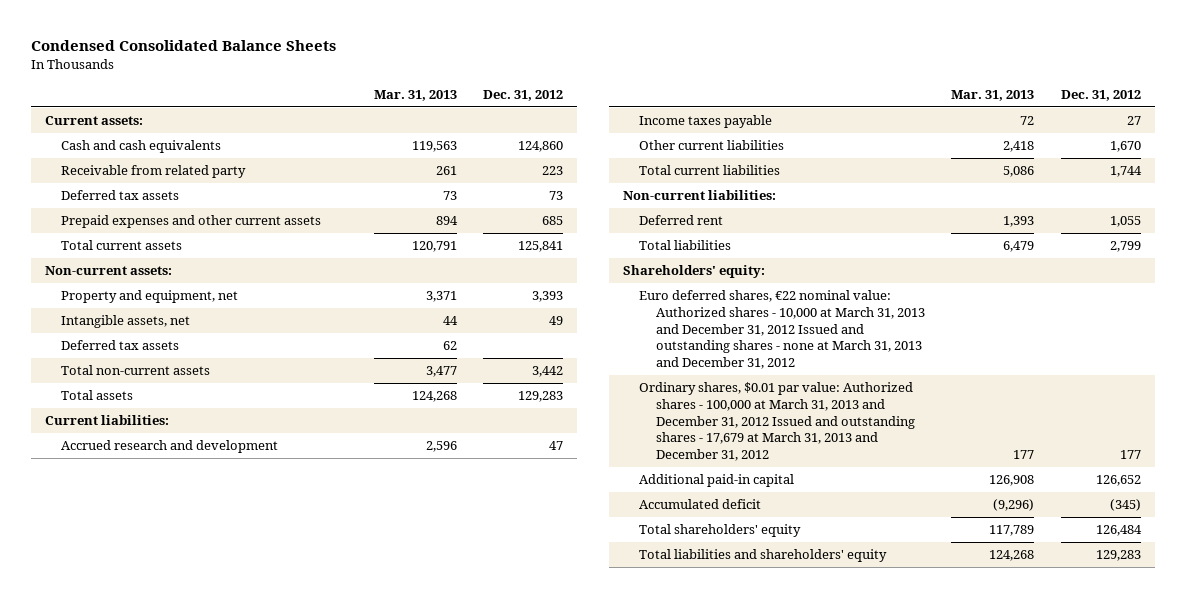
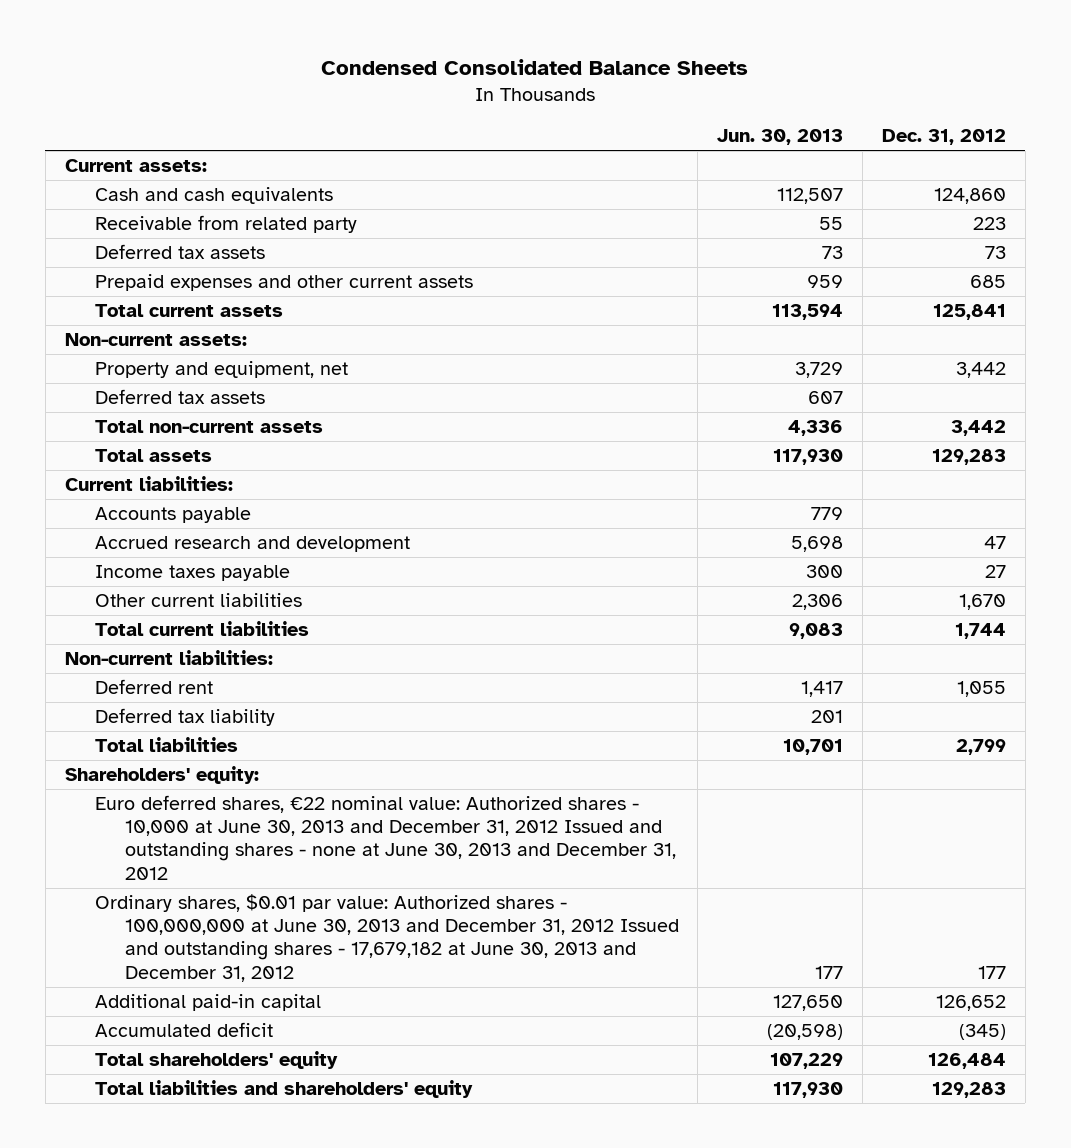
[373,89,457,101] Mar. 31, 2013 -> none
none -> [717,129,844,146] Jun. 30, 2013
[61,315,191,329] Intangible assets, net -> none
[532,291,564,303] 3,393 -> [956,362,1007,379] 3,442
none -> [94,507,251,524] Accounts payable
none -> [94,708,275,727] Deferred tax liability
[639,290,925,369] Euro deferred shares, €22 nominal value: Authorized shares - 10,000 at March 31, 2013 and December 31, 2012 Issued and outstanding shares - none at March 31, 2013 and December 31, 2012 -> [94,795,676,880] Euro deferred shares, €22 nominal value: Authorized shares - 10,000 at June 30, 2013 and December 31, 2012 Issued and outstanding shares - none at June 30, 2013 and December 31, 2012
[639,382,915,461] Ordinary shares, $0.01 par value: Authorized shares - 100,000 at March 31, 2013 and December 31, 2012 Issued and outstanding shares - 17,679 at March 31, 2013 and December 31, 2012 -> [94,894,679,982] Ordinary shares, $0.01 par value: Authorized shares - 100,000,000 at June 30, 2013 and December 31, 2012 Issued and outstanding shares - 17,679,182 at June 30, 2013 and December 31, 2012

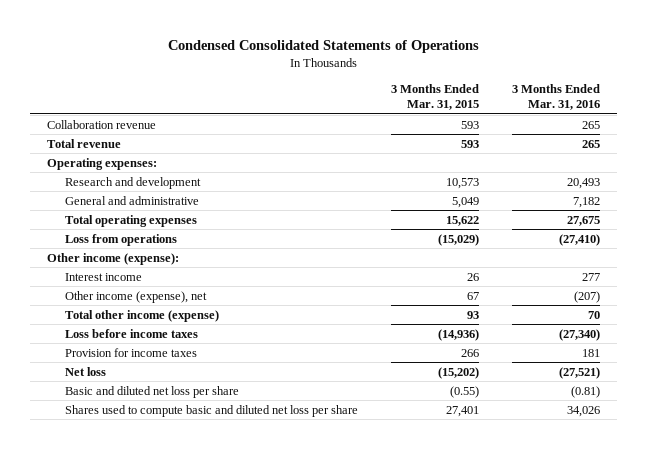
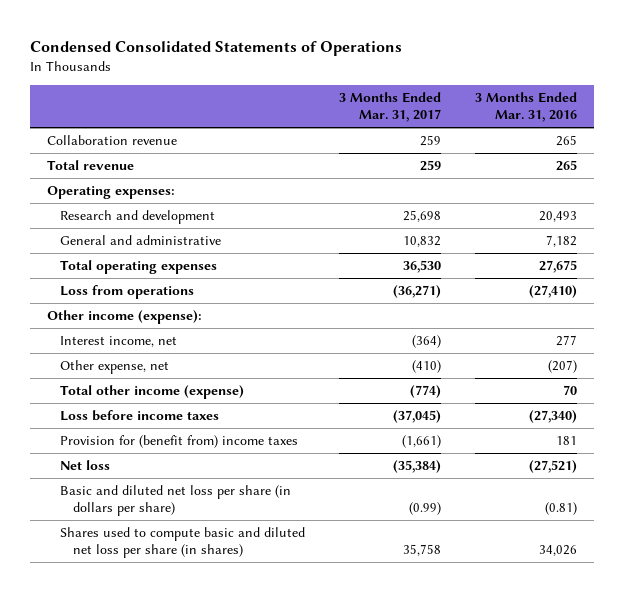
[391,84,480,111] 3 Months Ended Mar. 31, 2015 -> none
none -> [338,92,441,123] 3 Months Ended Mar. 31, 2017
[64,272,142,281] Interest income -> [59,335,177,347] Interest income, net
[64,290,207,303] Other income (expense), net -> [59,359,169,374] Other expense, net
[64,347,197,357] Provision for income taxes -> [59,434,298,448] Provision for (benefit from) income taxes
[64,385,239,398] Basic and diluted net loss per share -> [59,484,291,517] Basic and diluted net loss per share (in dollars per share)
[64,404,358,417] Shares used to compute basic and diluted net loss per share -> [59,526,305,559] Shares used to compute basic and diluted net loss per share (in shares)

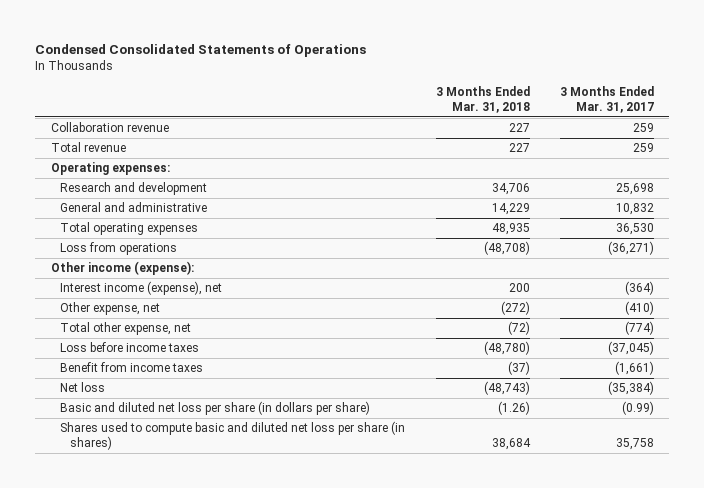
[474,92,577,123] 3 Months Ended Mar. 31, 2016 -> none
none -> [435,85,530,113] 3 Months Ended Mar. 31, 2018
[59,335,177,347] Interest income, net -> [60,281,223,296] Interest income (expense), net
[59,384,244,399] Total other income (expense) -> [60,322,192,336] Total other expense, net
[59,434,298,448] Provision for (benefit from) income taxes -> [60,362,204,373] Benefit from income taxes

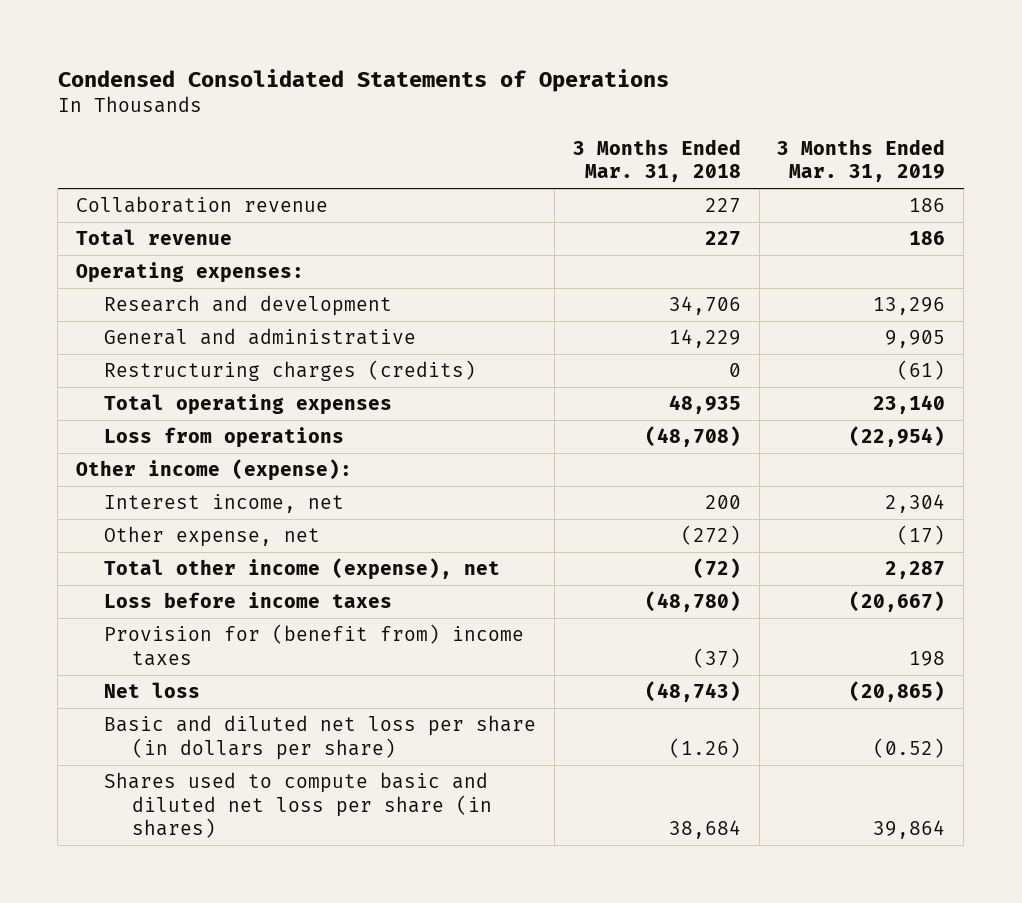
[559,85,654,113] 3 Months Ended Mar. 31, 2017 -> none
none -> [777,138,946,183] 3 Months Ended Mar. 31, 2019
none -> [103,360,476,382] Restructuring charges (credits)
[60,281,223,296] Interest income (expense), net -> [103,494,344,514] Interest income, net
[60,322,192,336] Total other expense, net -> [103,558,500,581] Total other income (expense), net
[60,362,204,373] Benefit from income taxes -> [103,624,524,666] Provision for (benefit from) income taxes

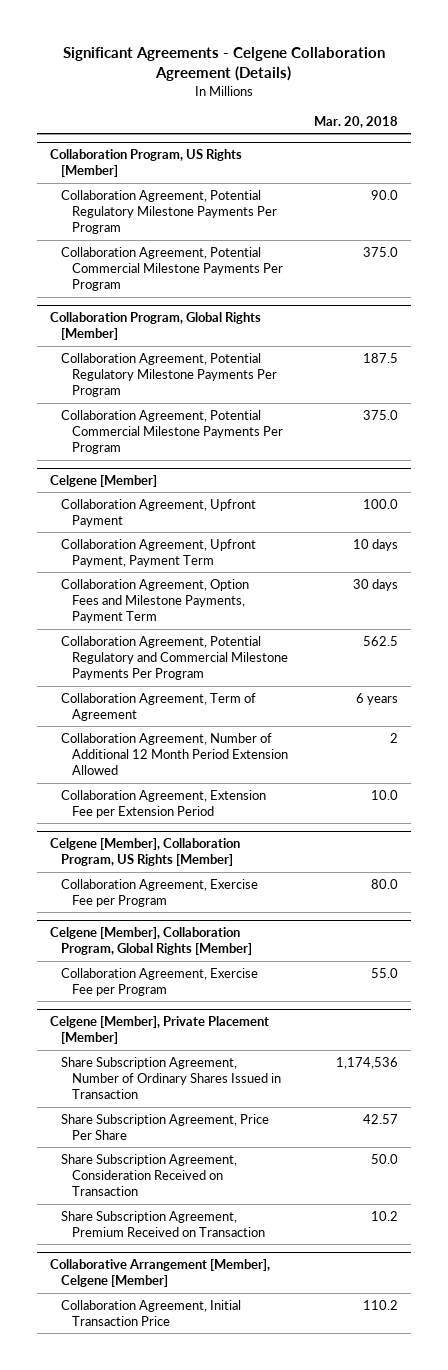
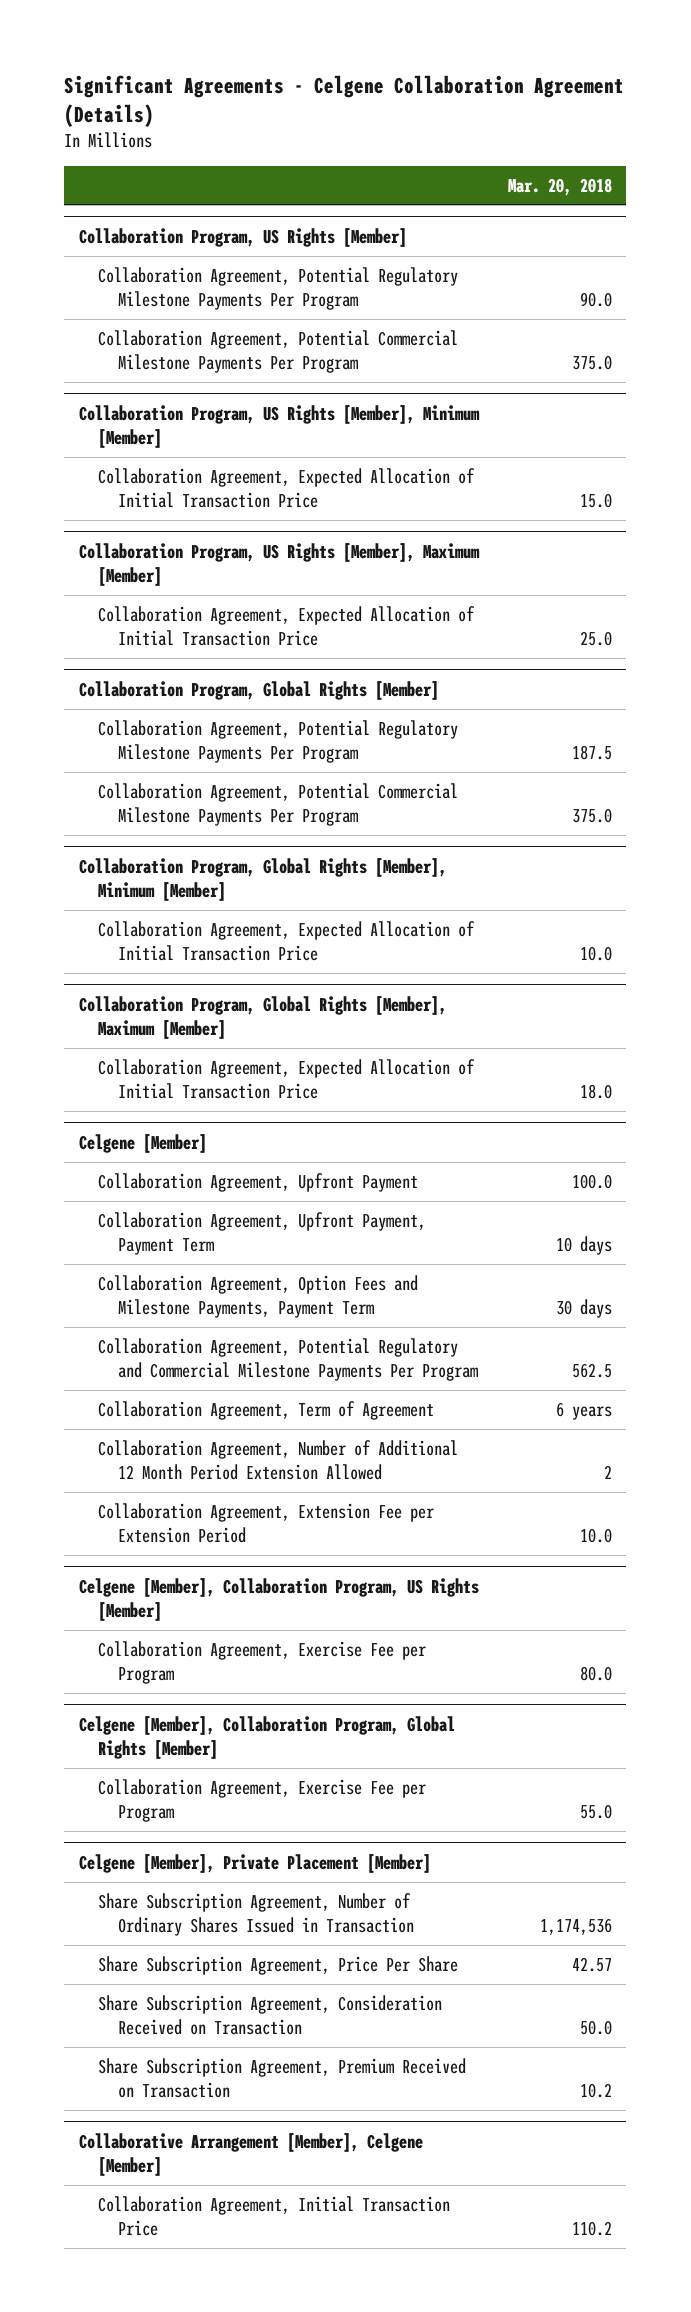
none -> [78,404,480,448] Collaboration Program, US Rights [Member], Minimum [Member]
none -> [98,467,476,508] Collaboration Agreement, Expected Allocation of Initial Transaction Price
none -> [78,542,480,586] Collaboration Program, US Rights [Member], Maximum [Member]
none -> [98,605,476,646] Collaboration Agreement, Expected Allocation of Initial Transaction Price
none -> [78,857,447,901] Collaboration Program, Global Rights [Member], Minimum [Member]
none -> [98,920,476,961] Collaboration Agreement, Expected Allocation of Initial Transaction Price
none -> [78,995,447,1039] Collaboration Program, Global Rights [Member], Maximum [Member]
none -> [98,1058,476,1099] Collaboration Agreement, Expected Allocation of Initial Transaction Price

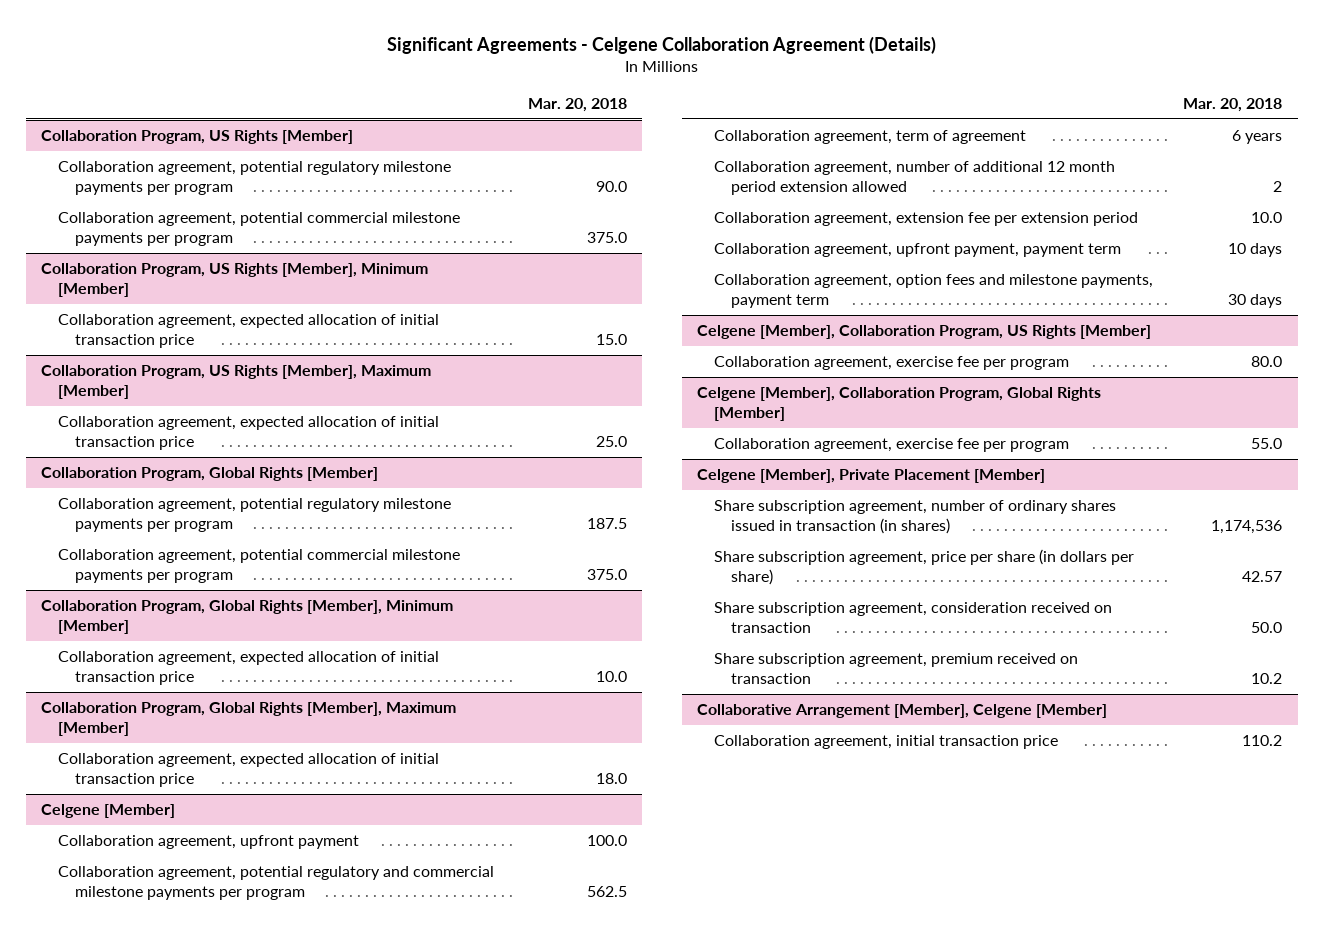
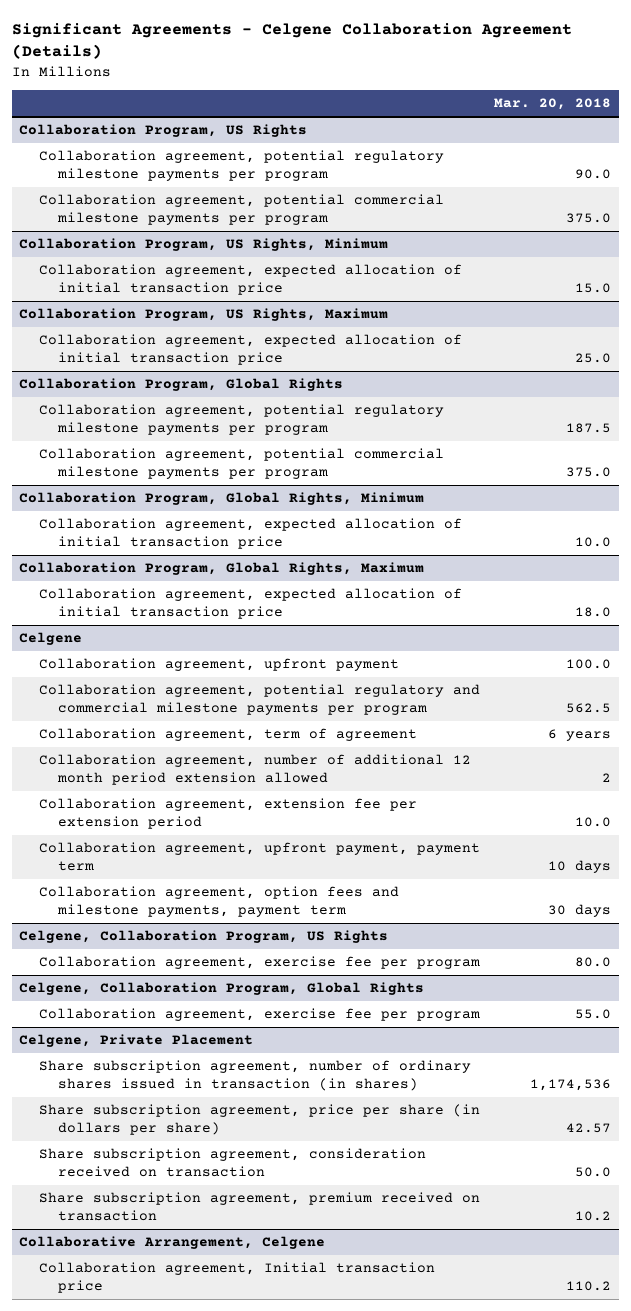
[41,130,354,145] Collaboration Program, US Rights [Member] -> [19,124,308,138] Collaboration Program, US Rights
[41,263,429,297] Collaboration Program, US Rights [Member], Minimum [Member] -> [19,238,389,252] Collaboration Program, US Rights, Minimum
[41,365,432,399] Collaboration Program, US Rights [Member], Maximum [Member] -> [19,308,389,322] Collaboration Program, US Rights, Maximum
[41,467,379,482] Collaboration Program, Global Rights [Member] -> [19,378,344,392] Collaboration Program, Global Rights
[41,600,454,634] Collaboration Program, Global Rights [Member], Minimum [Member] -> [19,492,425,506] Collaboration Program, Global Rights, Minimum
[41,702,457,736] Collaboration Program, Global Rights [Member], Maximum [Member] -> [19,562,425,576] Collaboration Program, Global Rights, Maximum
[41,804,176,819] Celgene [Member] -> [19,632,83,646] Celgene
[696,325,1151,340] Celgene [Member], Collaboration Program, US Rights [Member] -> [19,930,389,944] Celgene, Collaboration Program, US Rights
[696,387,1101,421] Celgene [Member], Collaboration Program, Global Rights [Member] -> [19,982,425,996] Celgene, Collaboration Program, Global Rights
[696,469,1045,484] Celgene [Member], Private Placement [Member] -> [19,1034,254,1048] Celgene, Private Placement
[696,704,1107,719] Collaborative Arrangement [Member], Celgene [Member] -> [19,1236,326,1250] Collaborative Arrangement, Celgene
[713,735,1058,750] Collaboration agreement, initial transaction price -> [38,1262,435,1293] Collaboration agreement, Initial transaction price

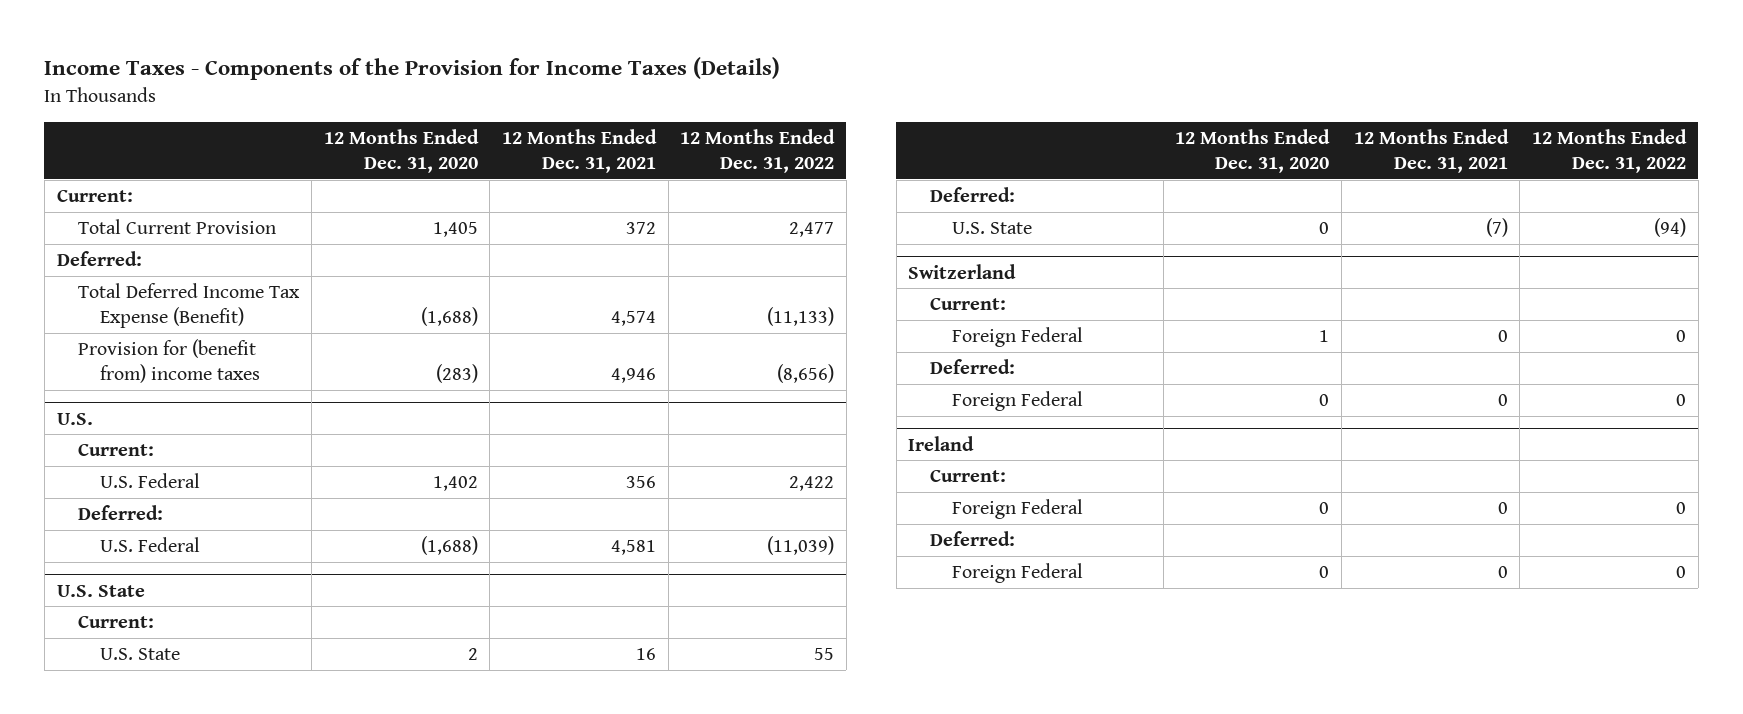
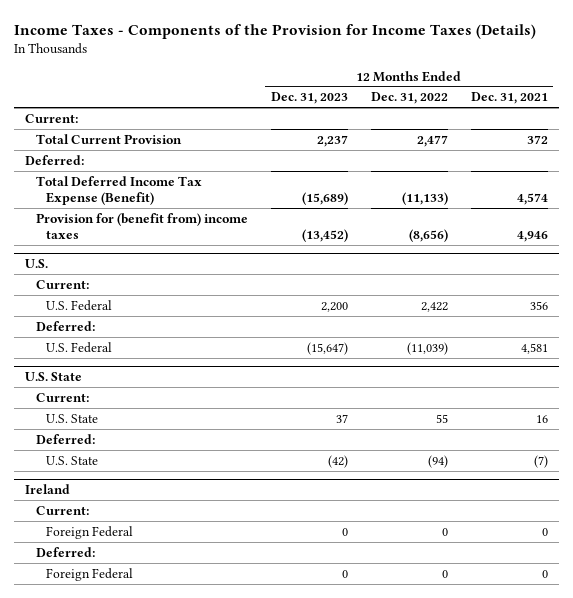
[323,128,479,173] 12 Months Ended Dec. 31, 2020 -> none
none -> [270,92,348,105] Dec. 31, 2023
[908,263,1017,279] Switzerland -> none
[930,296,1007,310] Current: -> none
[951,326,1083,347] Foreign Federal -> none
[930,358,1016,374] Deferred: -> none
[951,390,1083,411] Foreign Federal -> none

